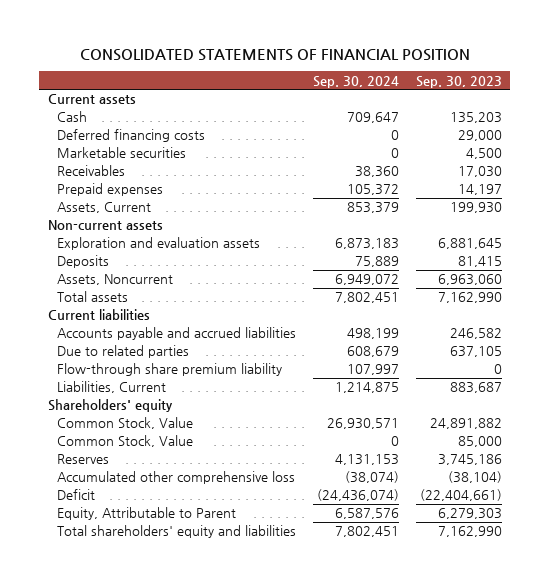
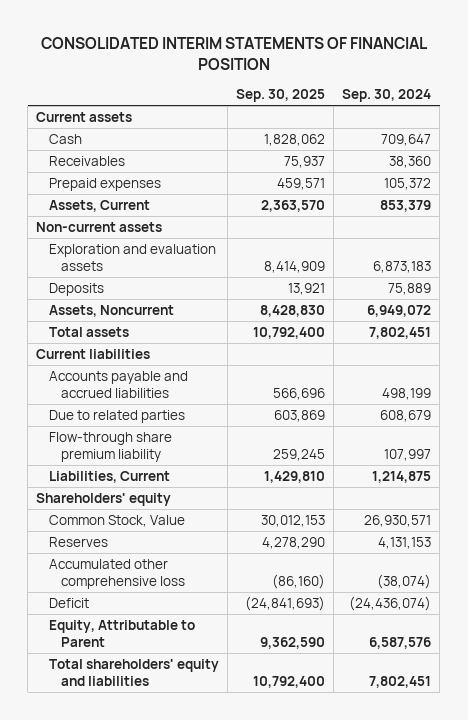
[79,48,470,61] CONSOLIDATED STATEMENTS OF FINANCIAL POSITION -> [40,36,428,70] CONSOLIDATED INTERIM STATEMENTS OF FINANCIAL POSITION
[416,75,503,88] Sep. 30, 2023 -> none
none -> [235,89,325,103] Sep. 30, 2025
[57,129,206,143] Deferred financing costs -> none
[57,147,187,159] Marketable securities -> none
[57,435,194,448] Common Stock, Value -> none

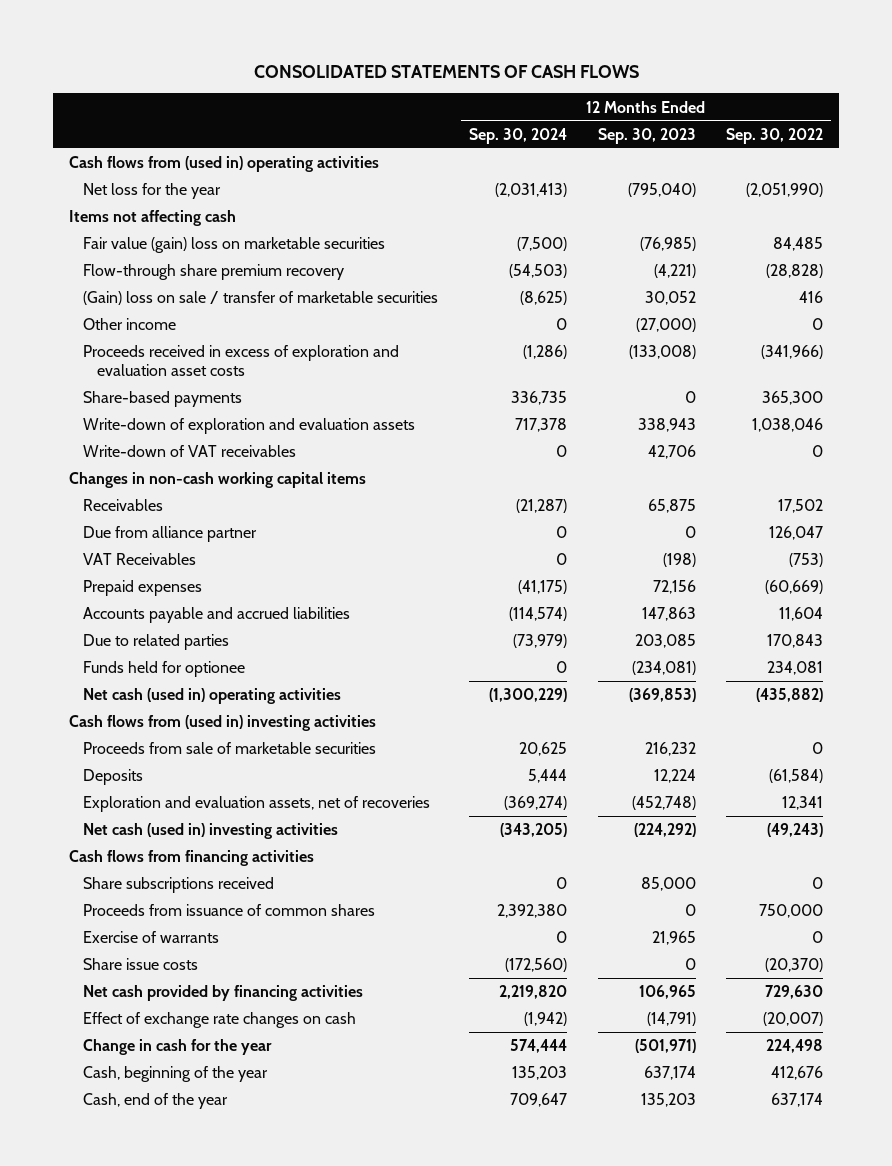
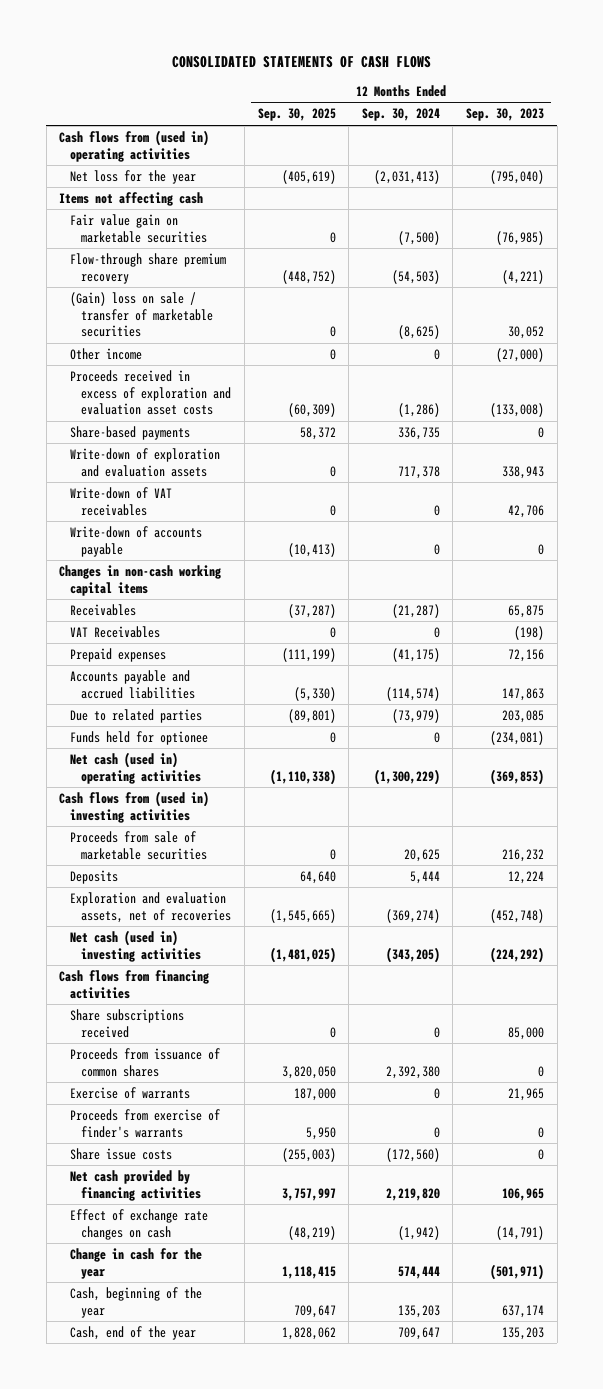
[726,127,824,144] Sep. 30, 2022 -> none
none -> [257,108,336,122] Sep. 30, 2025
[82,237,385,254] Fair value (gain) loss on marketable securities -> [70,213,208,243] Fair value gain on marketable securities
none -> [70,525,203,557] Write-down of accounts payable
[82,526,257,543] Due from alliance partner -> none
none -> [70,1108,221,1138] Proceeds from exercise of finder's warrants

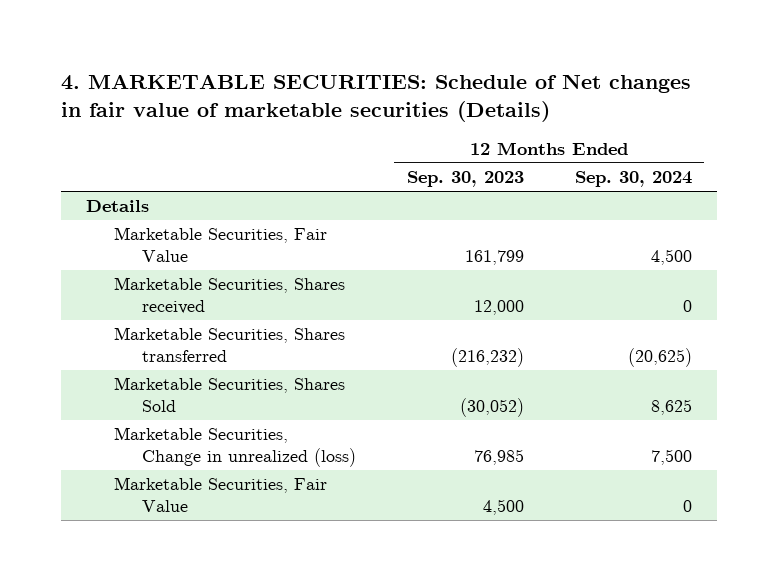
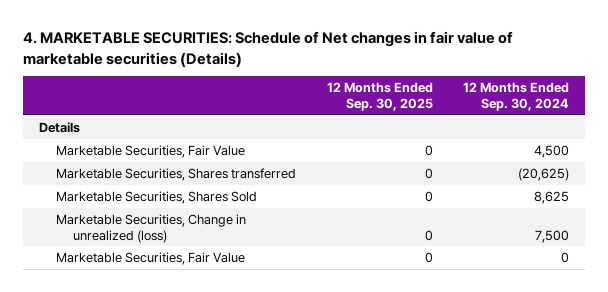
[407,171,525,188] Sep. 30, 2023 -> none
none -> [326,82,433,112] 12 Months Ended Sep. 30, 2025
[114,277,346,314] Marketable Securities, Shares received -> none

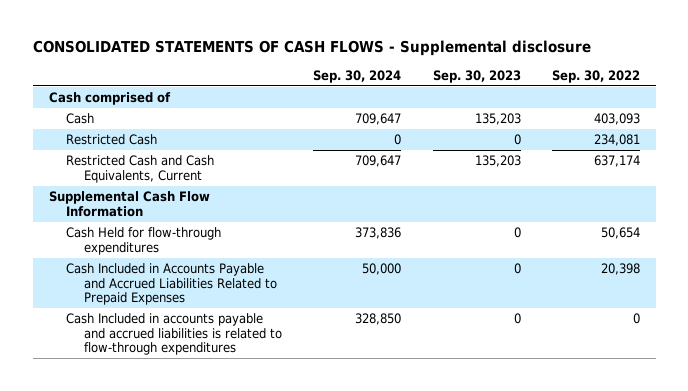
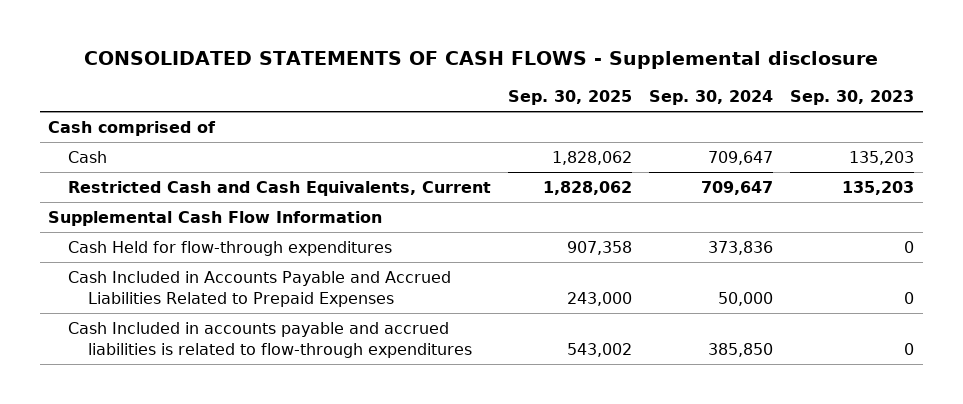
[551,70,640,84] Sep. 30, 2022 -> none
none -> [508,90,633,106] Sep. 30, 2025
[66,134,158,146] Restricted Cash -> none
[355,313,402,326] 328,850 -> [708,342,774,357] 385,850

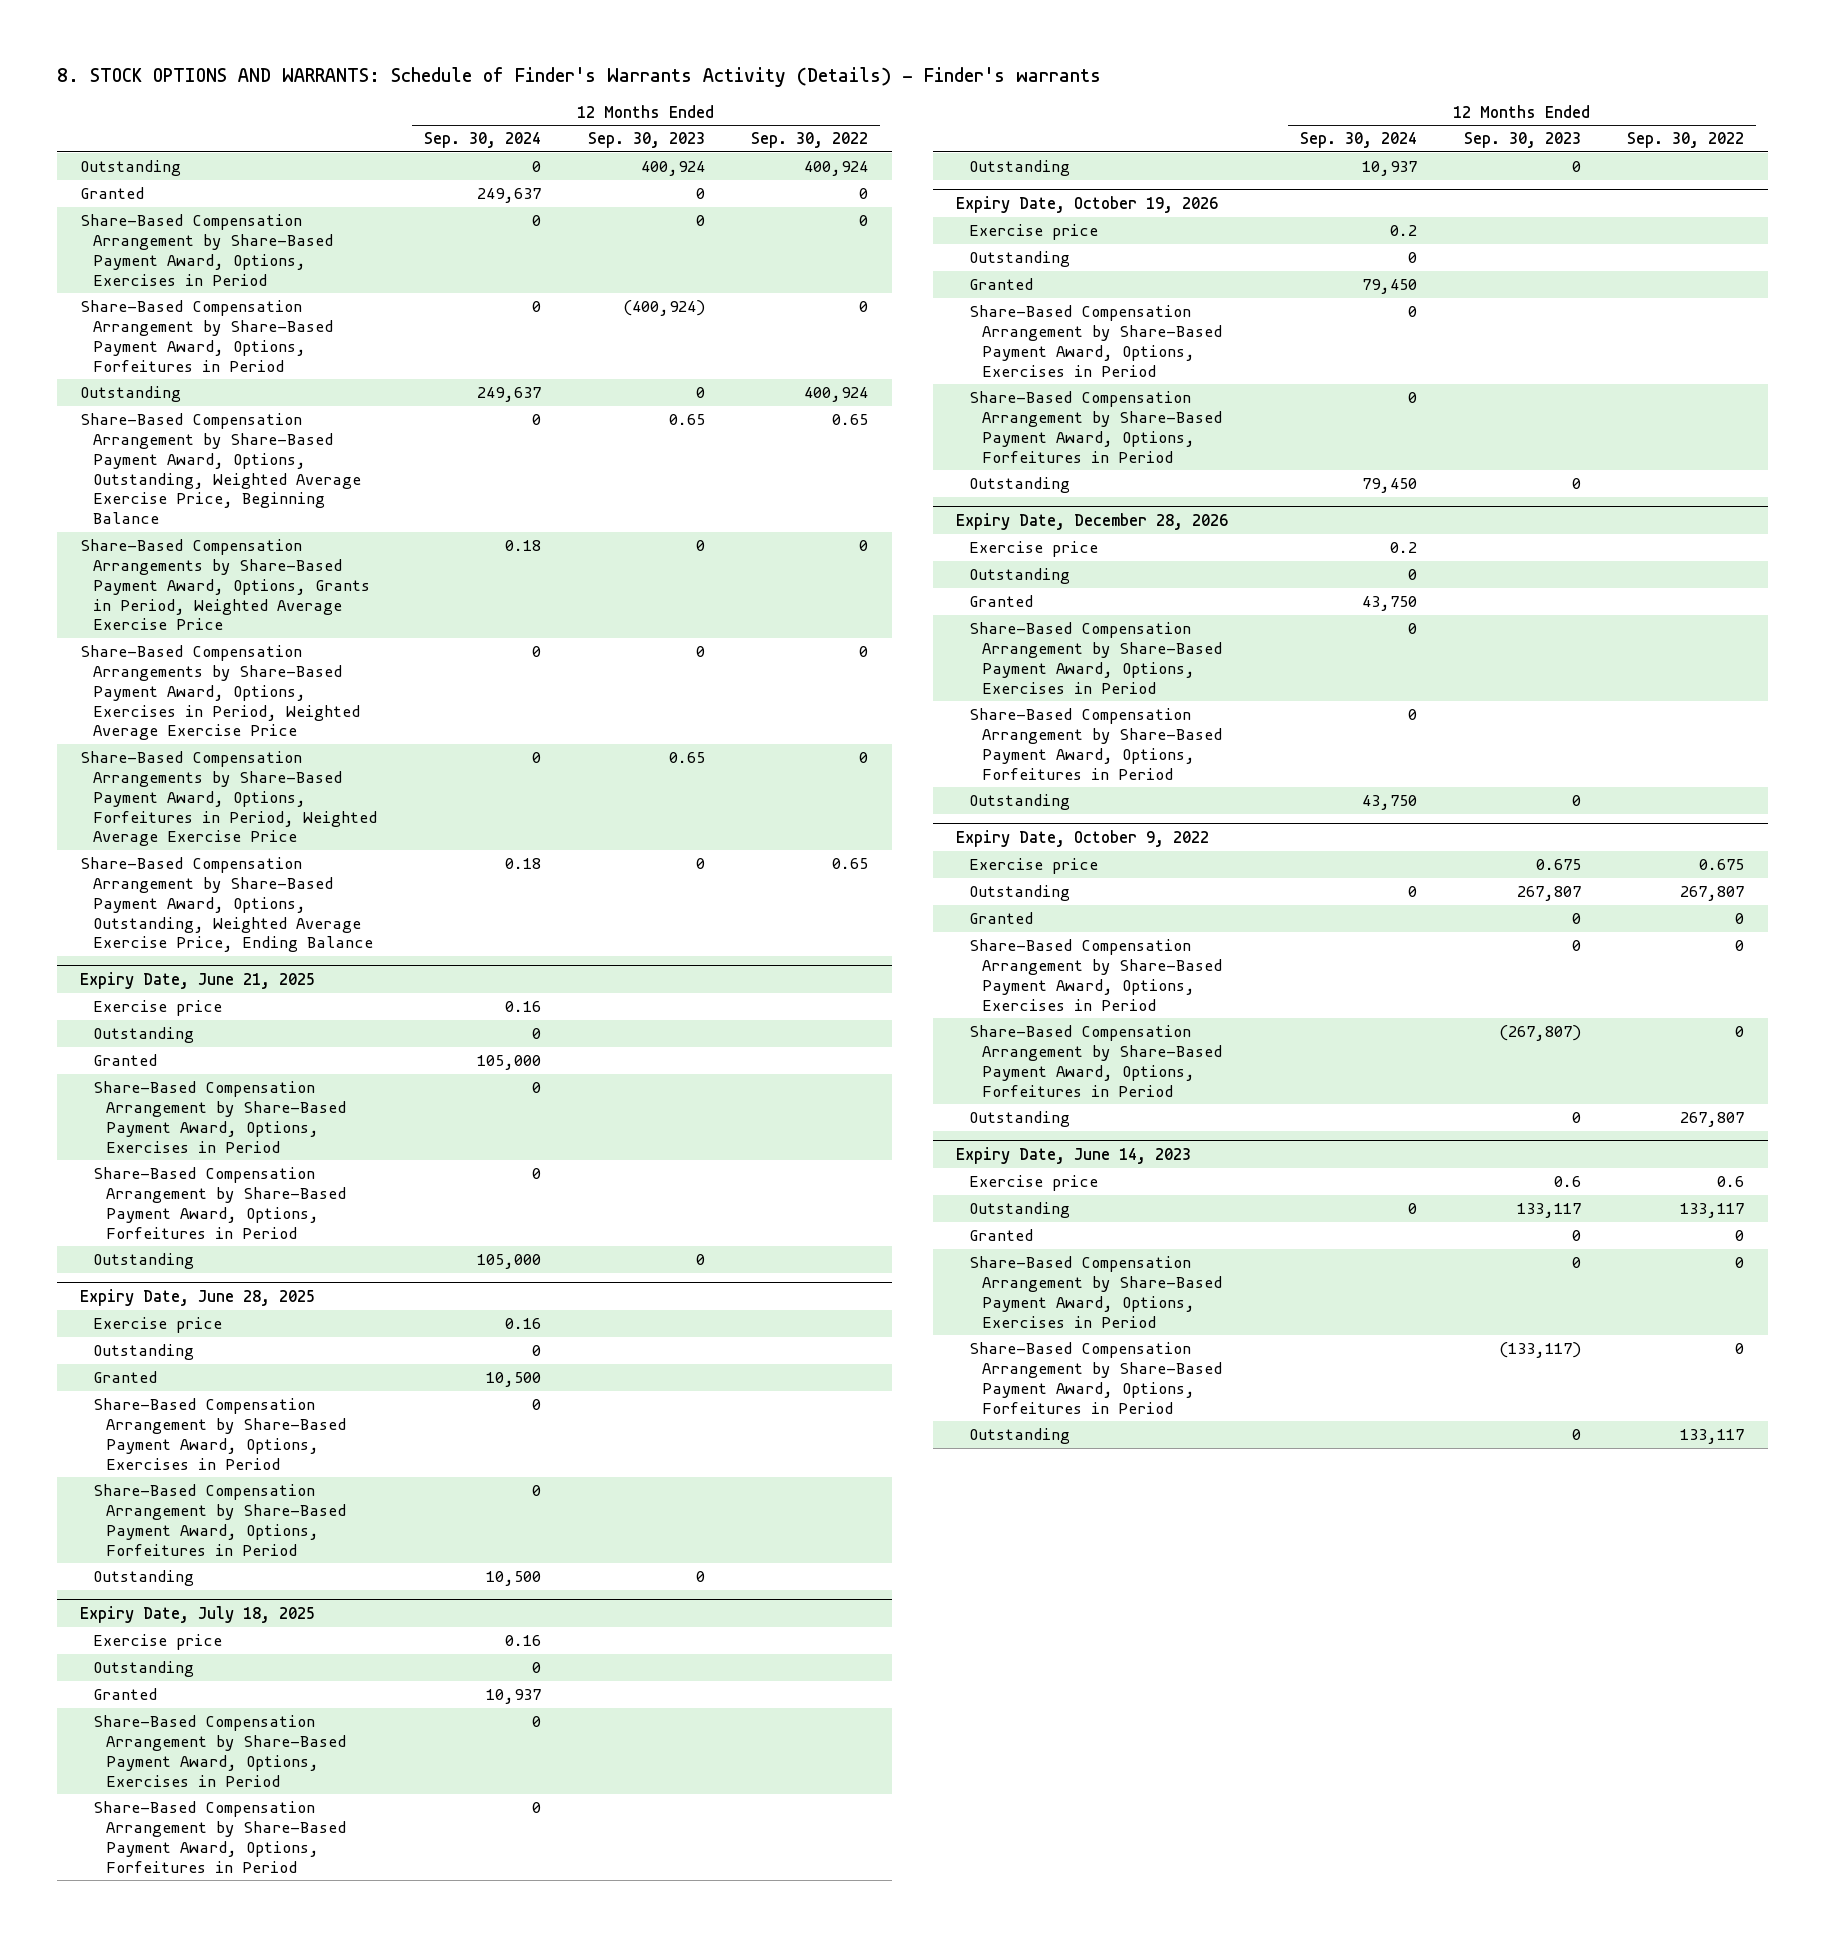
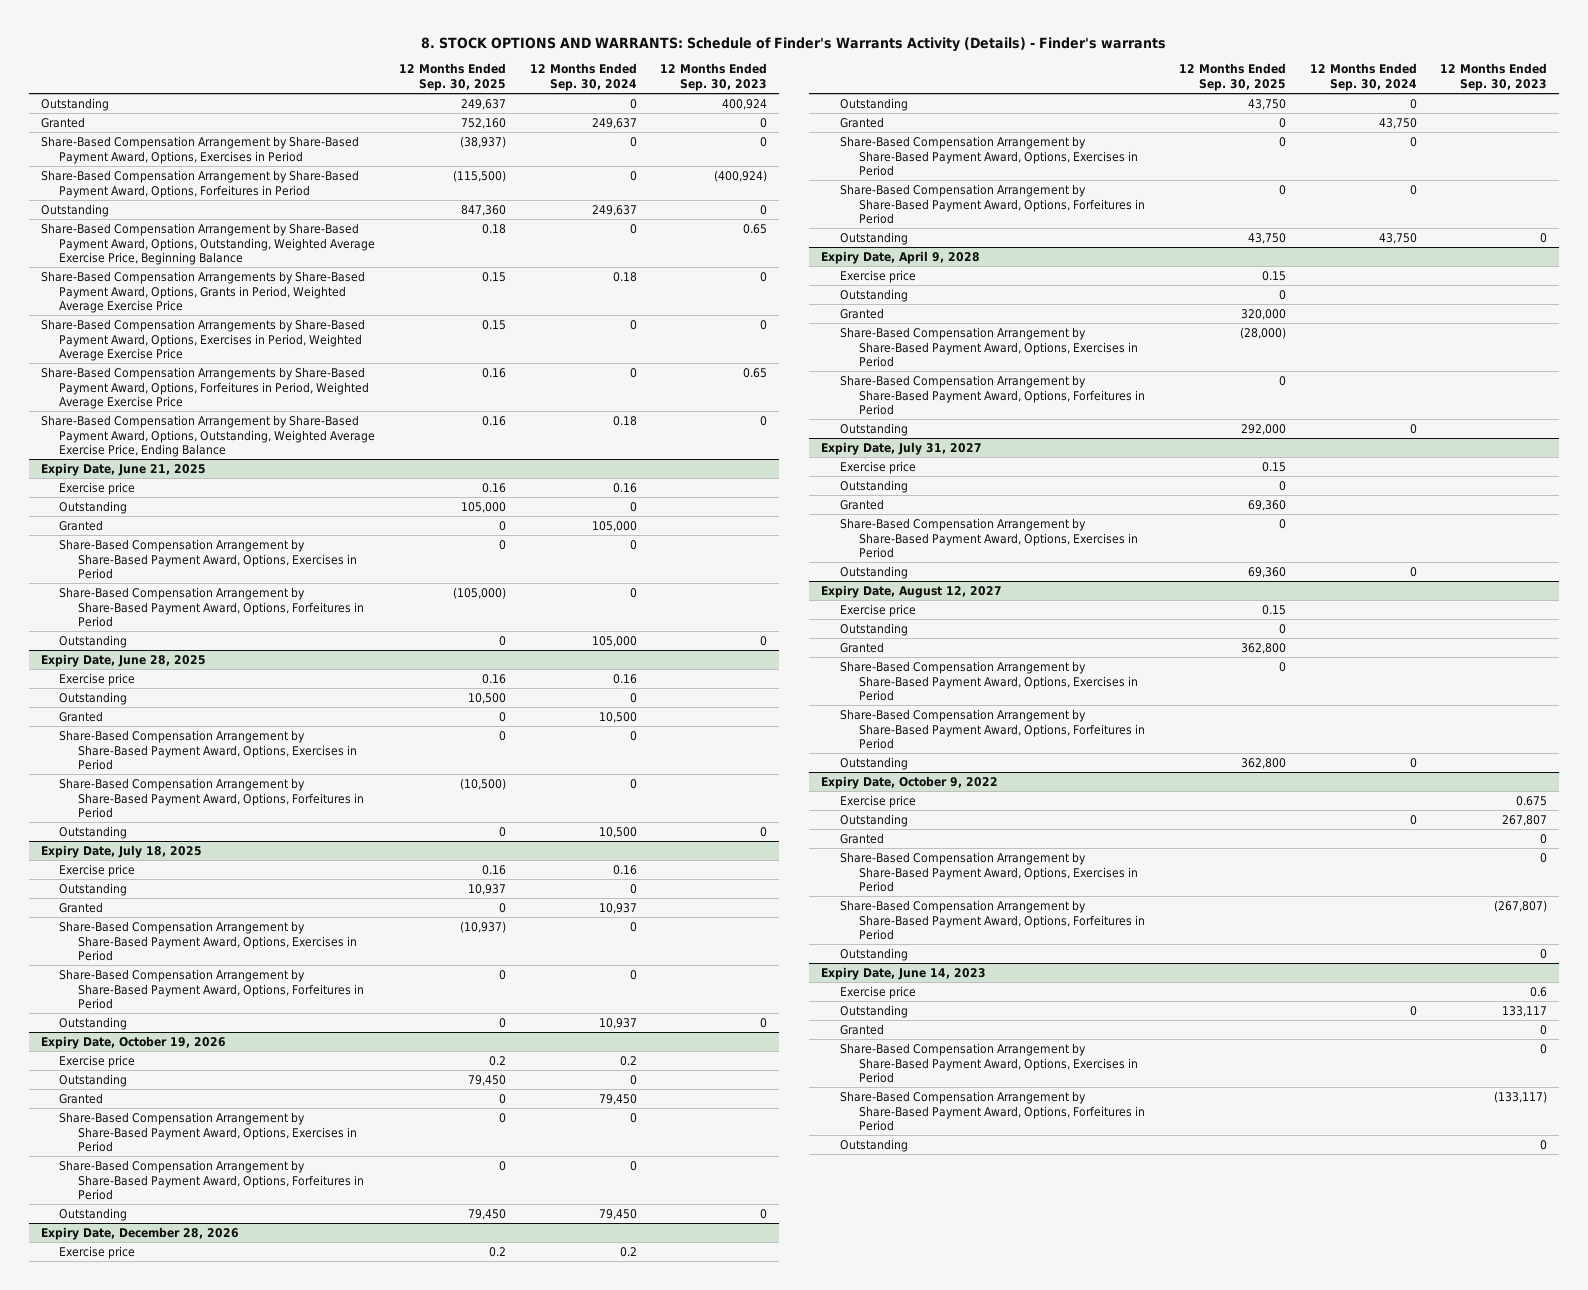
[751,132,869,149] Sep. 30, 2022 -> none
none -> [399,63,507,92] 12 Months Ended Sep. 30, 2025
none -> [820,250,980,264] Expiry Date, April 9, 2028
none -> [839,269,916,283] Exercise price
none -> [839,288,908,302] Outstanding
none -> [839,307,884,319] Granted
none -> [839,326,1138,368] Share-Based Compensation Arrangement by Share-Based Payment Award, Options, Exercises in Period
none -> [839,374,1145,416] Share-Based Compensation Arrangement by Share-Based Payment Award, Options, Forfeitures in Period
none -> [839,422,908,436] Outstanding
none -> [820,441,982,455] Expiry Date, July 31, 2027
none -> [839,460,916,474] Exercise price
none -> [839,479,908,493] Outstanding
none -> [839,498,884,510] Granted
none -> [839,517,1138,559] Share-Based Compensation Arrangement by Share-Based Payment Award, Options, Exercises in Period
none -> [839,565,908,579] Outstanding
none -> [820,584,1002,598] Expiry Date, August 12, 2027
none -> [839,603,916,617] Exercise price
none -> [839,622,908,636] Outstanding
none -> [839,641,884,653] Granted
none -> [839,660,1138,702] Share-Based Compensation Arrangement by Share-Based Payment Award, Options, Exercises in Period
none -> [839,708,1145,750] Share-Based Compensation Arrangement by Share-Based Payment Award, Options, Forfeitures in Period
none -> [839,756,908,770] Outstanding

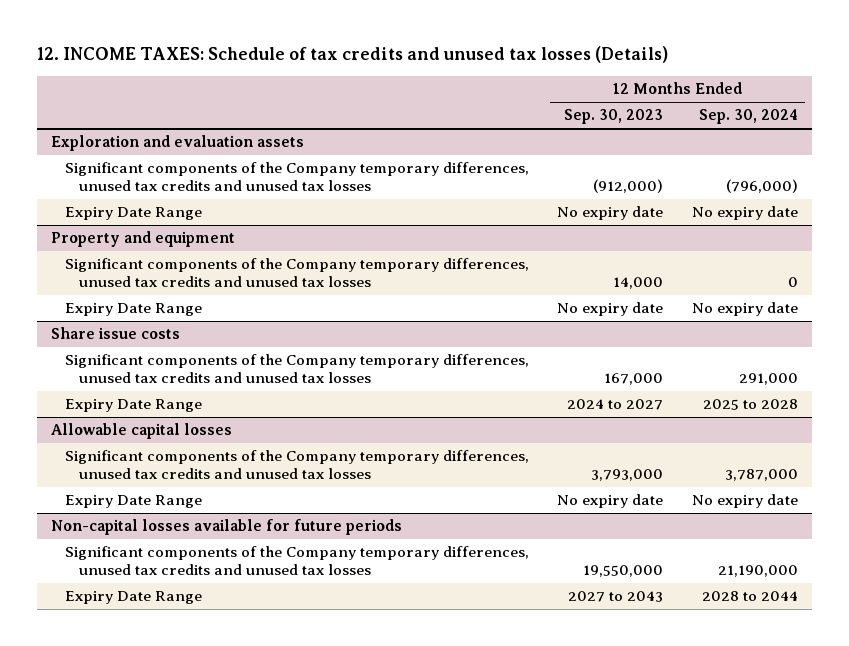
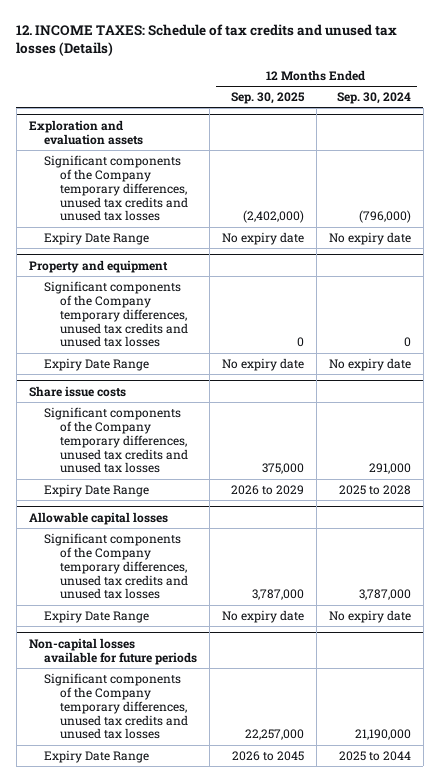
[564,109,664,125] Sep. 30, 2023 -> none
none -> [230,92,305,105] Sep. 30, 2025
[701,591,798,602] 2028 to 2044 -> [338,750,411,761] 2025 to 2044

